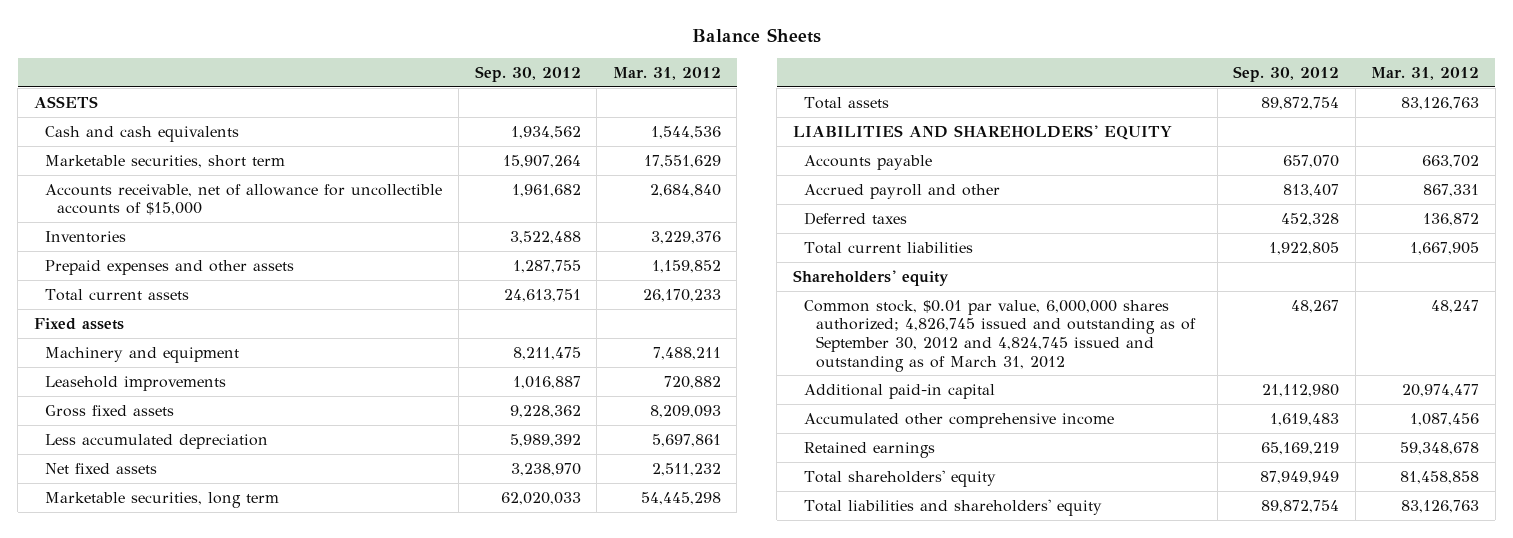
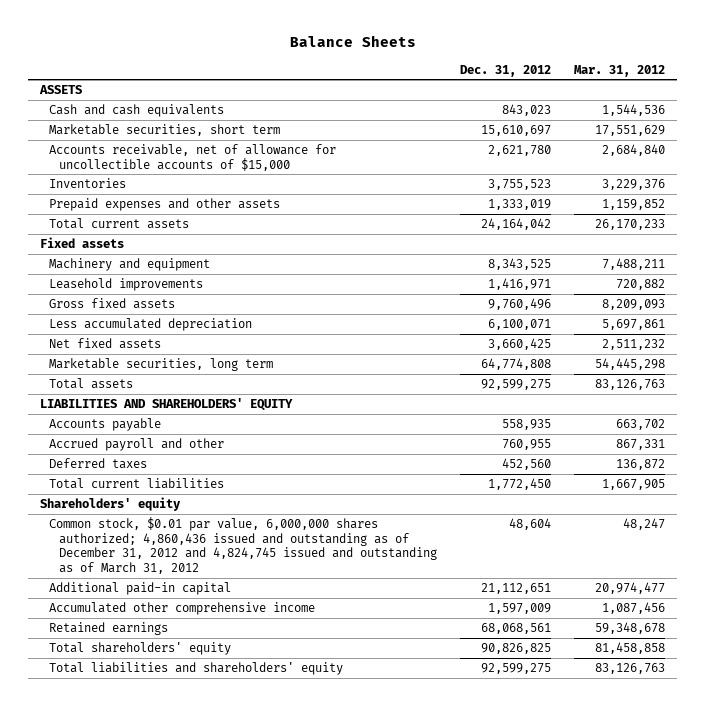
[474,66,581,83] Sep. 30, 2012 -> none
none -> [460,64,552,77] Dec. 31, 2012
[804,299,1196,372] Common stock, $0.01 par value, 6,000,000 shares authorized; 4,826,745 issued and outstanding as of September 30, 2012 and 4,824,745 issued and outstanding as of March 31, 2012 -> [49,517,437,575] Common stock, $0.01 par value, 6,000,000 shares authorized; 4,860,436 issued and outstanding as of December 31, 2012 and 4,824,745 issued and outstanding as of March 31, 2012

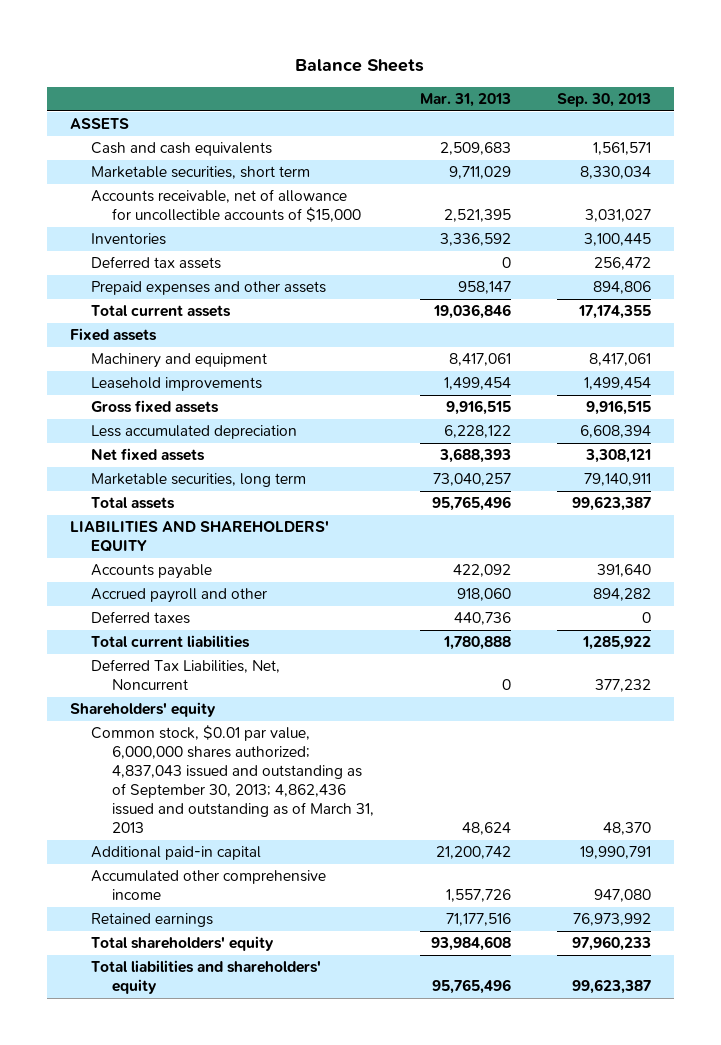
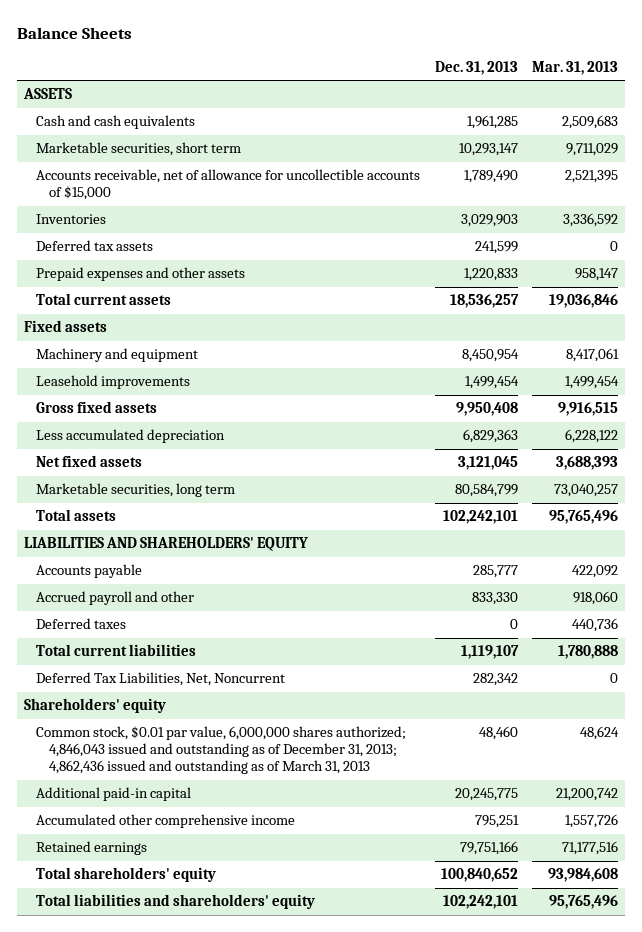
[556,92,651,107] Sep. 30, 2013 -> none
none -> [434,60,518,75] Dec. 31, 2013
[90,725,374,834] Common stock, $0.01 par value, 6,000,000 shares authorized; 4,837,043 issued and outstanding as of September 30, 2013; 4,862,436 issued and outstanding as of March 31, 2013 -> [36,726,407,775] Common stock, $0.01 par value, 6,000,000 shares authorized; 4,846,043 issued and outstanding as of December 31, 2013; 4,862,436 issued and outstanding as of March 31, 2013

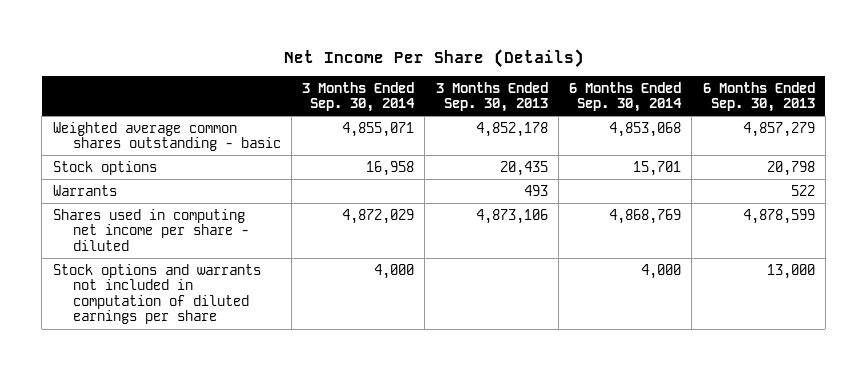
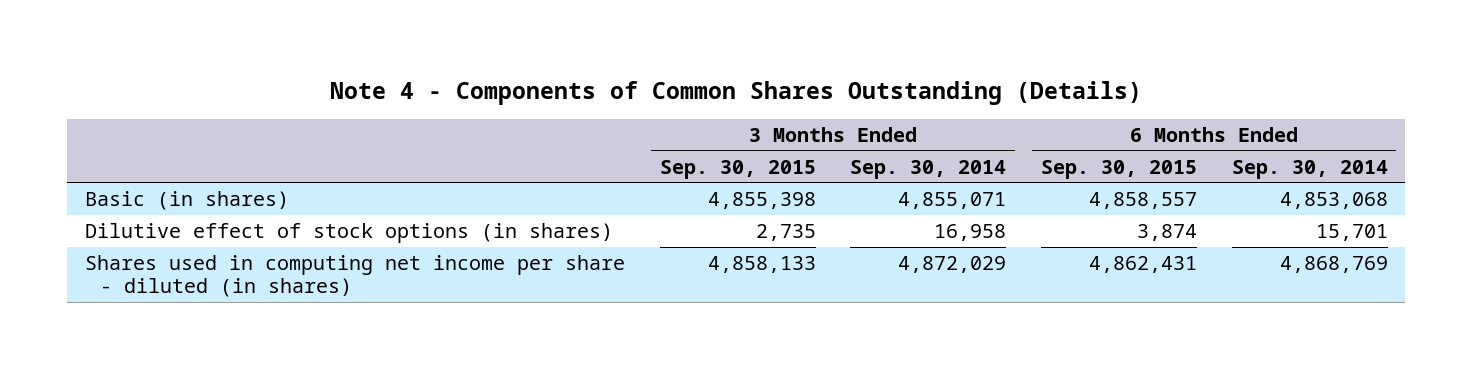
[283,48,584,68] Net Income Per Share (Details) -> [330,80,1143,105] Note 4 - Components of Common Shares Outstanding (Details)
[435,81,548,113] 3 Months Ended Sep. 30, 2013 -> none
[702,81,815,113] 6 Months Ended Sep. 30, 2013 -> none
none -> [659,159,816,179] Sep. 30, 2015
none -> [1041,159,1198,179] Sep. 30, 2015
[52,184,117,196] Warrants -> none
[52,263,261,325] Stock options and warrants not included in computation of diluted earnings per share -> none
[52,121,281,152] Weighted average common shares outstanding - basic -> [84,191,289,211] Basic (in shares)
[52,160,157,175] Stock options -> [84,223,613,244] Dilutive effect of stock options (in shares)
[52,208,249,251] Shares used in computing net income per share - diluted -> [84,255,625,298] Shares used in computing net income per share - diluted (in shares)

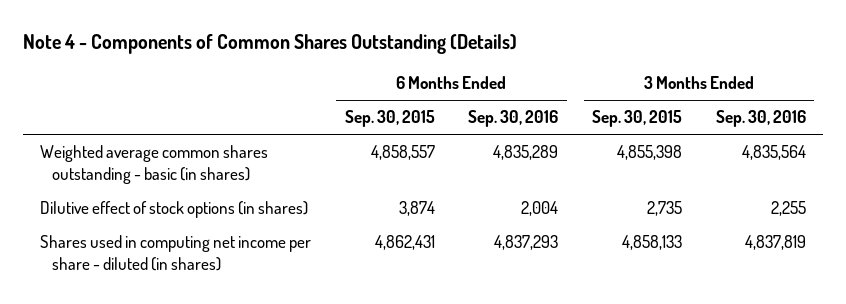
[850,159,1007,179] Sep. 30, 2014 -> none
[1231,159,1388,179] Sep. 30, 2014 -> none
none -> [468,110,559,128] Sep. 30, 2016
none -> [716,110,807,128] Sep. 30, 2016
[84,191,289,211] Basic (in shares) -> [39,145,268,185] Weighted average common shares outstanding - basic (in shares)

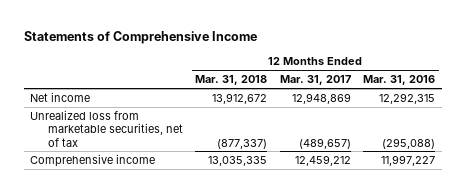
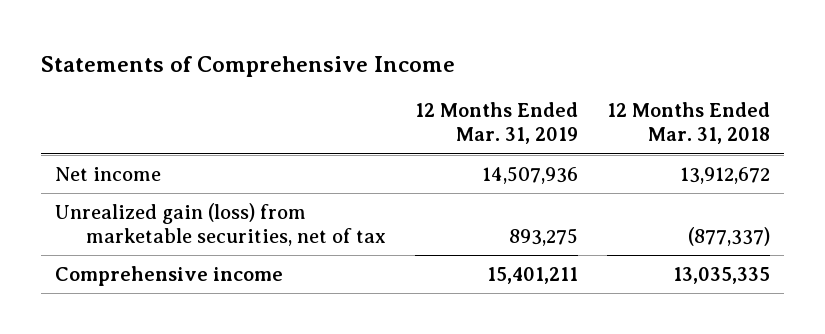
[279,75,351,86] Mar. 31, 2017 -> none
[363,75,436,86] Mar. 31, 2016 -> none
none -> [414,102,578,145] 12 Months Ended Mar. 31, 2019
[30,109,183,147] Unrealized loss from marketable securities, net of tax -> [55,202,386,247] Unrealized gain (loss) from marketable securities, net of tax

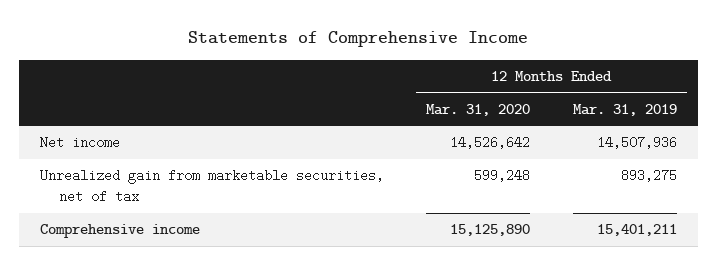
[606,102,770,145] 12 Months Ended Mar. 31, 2018 -> none
none -> [426,103,531,116] Mar. 31, 2020
[55,202,386,247] Unrealized gain (loss) from marketable securities, net of tax -> [39,169,384,204] Unrealized gain from marketable securities, net of tax

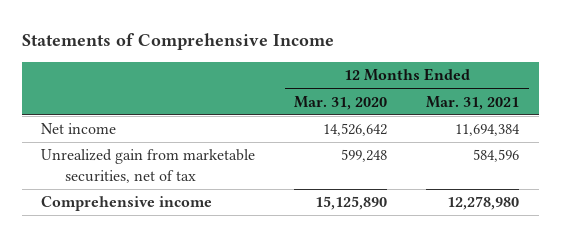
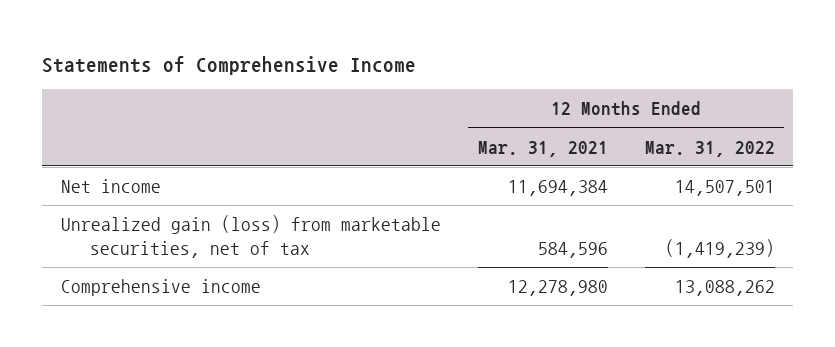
[294,95,388,110] Mar. 31, 2020 -> none
none -> [644,140,775,157] Mar. 31, 2022
[41,149,256,183] Unrealized gain from marketable securities, net of tax -> [60,215,441,258] Unrealized gain (loss) from marketable securities, net of tax

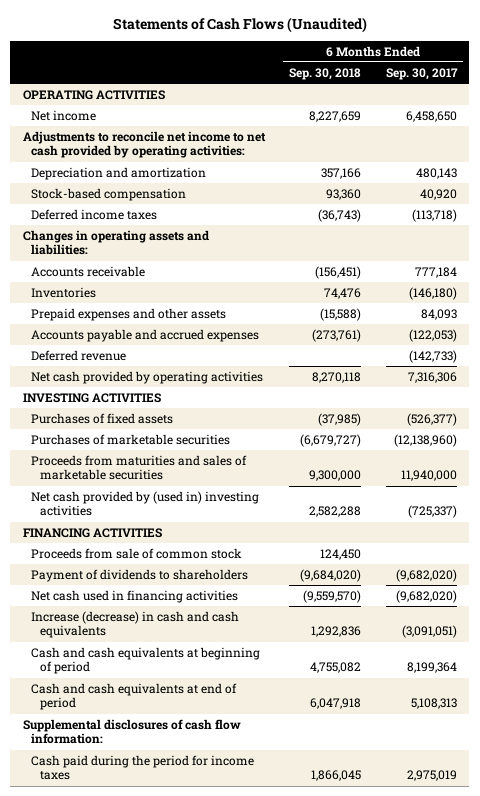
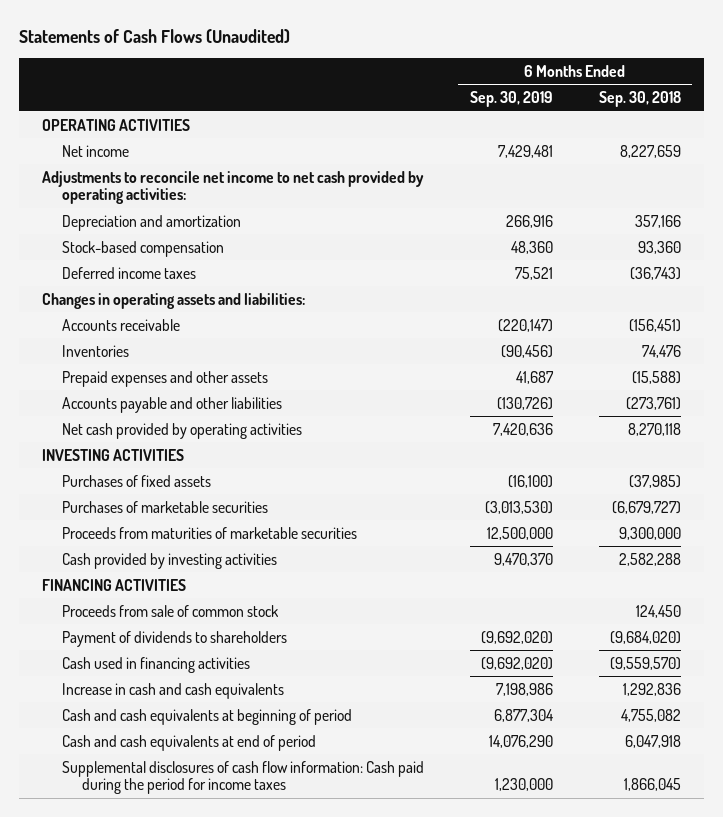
[386,67,459,80] Sep. 30, 2017 -> none
none -> [469,91,553,108] Sep. 30, 2019
[31,349,127,361] Deferred revenue -> none
[31,328,260,342] Accounts payable and accrued expenses -> [62,396,283,413] Accounts payable and other liabilities
[31,454,248,481] Proceeds from maturities and sales of marketable securities -> [62,526,358,539] Proceeds from maturities of marketable securities
[31,490,260,517] Net cash provided by (used in) investing activities -> [62,552,278,569] Cash provided by investing activities
[31,589,239,603] Net cash used in financing activities -> [62,656,251,673] Cash used in financing activities
[31,610,240,639] Increase (decrease) in cash and cash equivalents -> [62,682,285,699] Increase in cash and cash equivalents
[22,718,241,745] Supplemental disclosures of cash flow information: -> none
[31,754,255,781] Cash paid during the period for income taxes -> [62,760,425,795] Supplemental disclosures of cash flow information: Cash paid during the period for income taxes

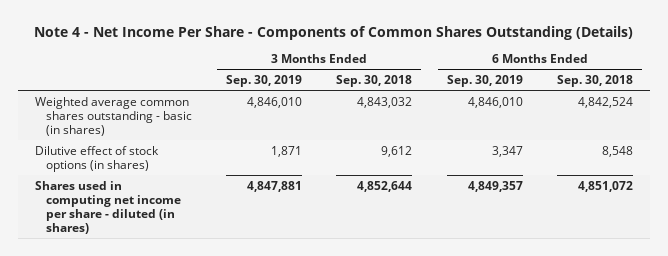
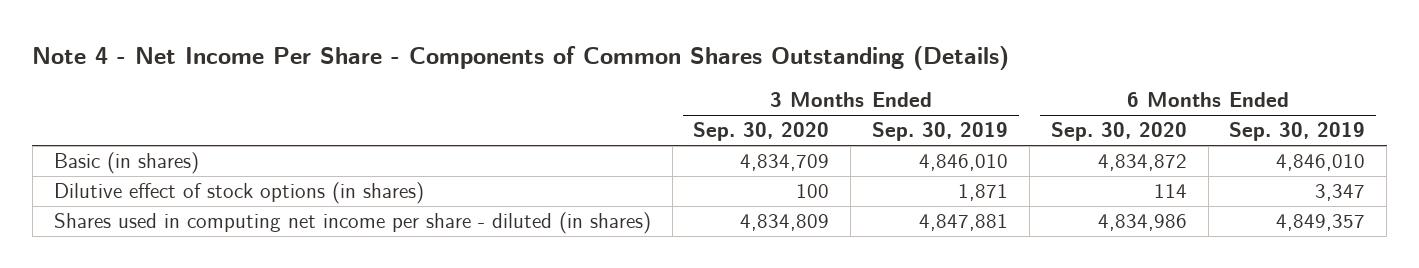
[336,74,413,87] Sep. 30, 2018 -> none
[556,74,633,87] Sep. 30, 2018 -> none
none -> [693,122,830,142] Sep. 30, 2020
none -> [1050,122,1187,142] Sep. 30, 2020
[35,96,192,136] Weighted average common shares outstanding - basic (in shares) -> [53,152,199,175] Basic (in shares)

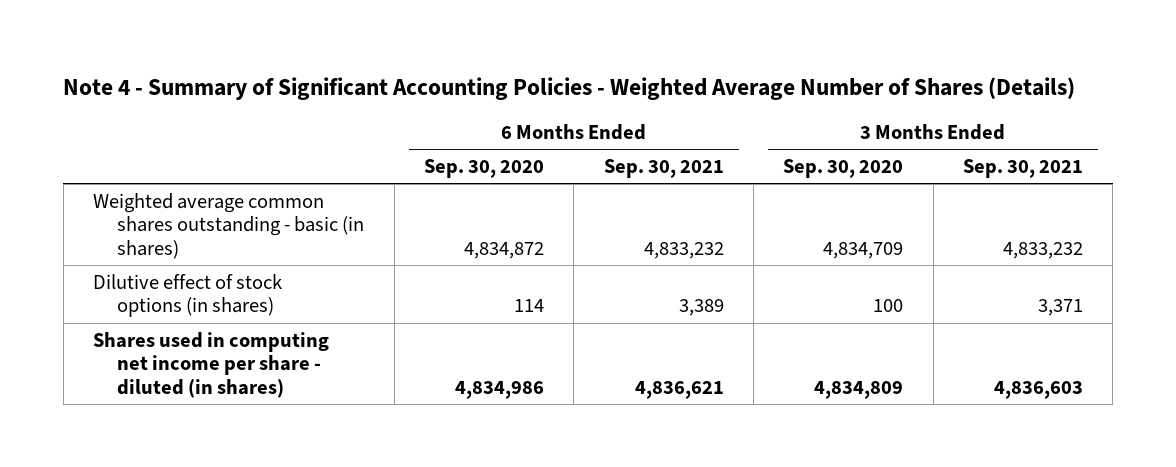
[32,46,1010,71] Note 4 - Net Income Per Share - Components of Common Shares Outstanding (Details) -> [63,76,1076,100] Note 4 - Summary of Significant Accounting Policies - Weighted Average Number of Shares (Details)
[872,122,1009,142] Sep. 30, 2019 -> none
[1229,122,1366,142] Sep. 30, 2019 -> none
none -> [603,158,724,178] Sep. 30, 2021
none -> [962,158,1083,178] Sep. 30, 2021
[53,152,199,175] Basic (in shares) -> [93,192,365,259] Weighted average common shares outstanding - basic (in shares)

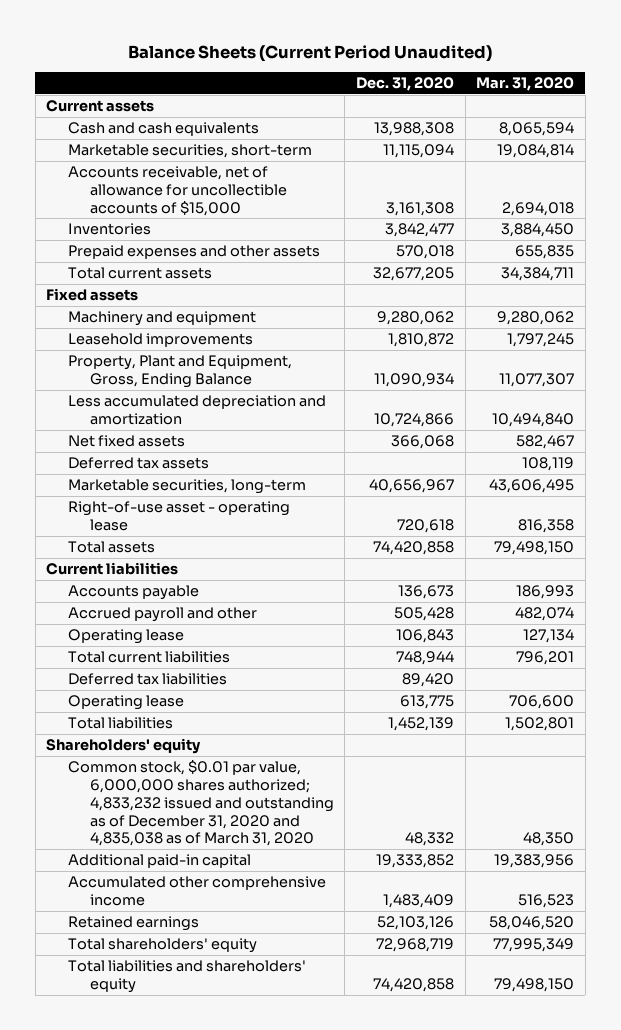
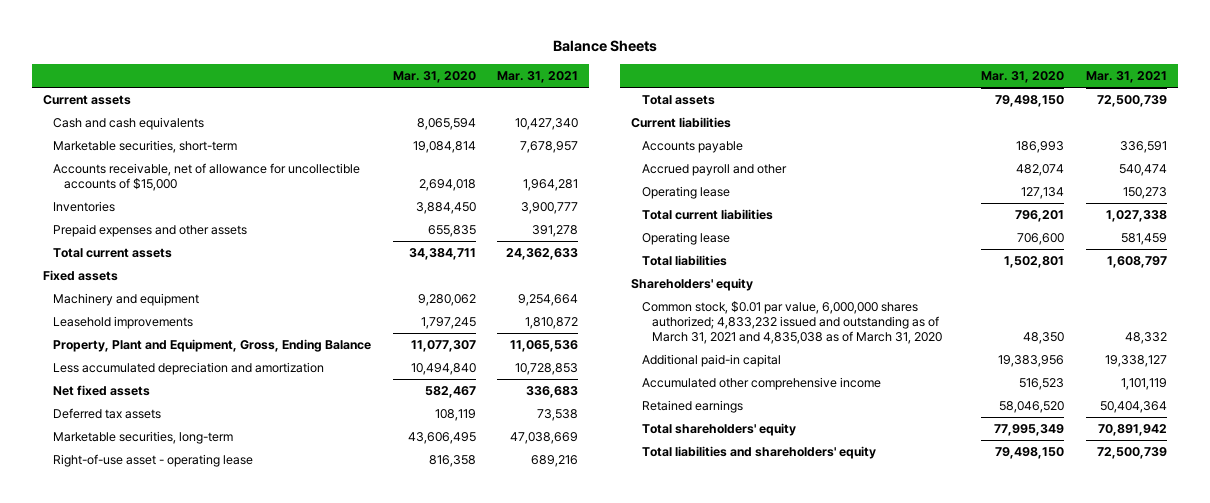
[128,44,493,62] Balance Sheets (Current Period Unaudited) -> [552,40,657,53] Balance Sheets
[355,77,454,92] Dec. 31, 2020 -> none
none -> [497,70,579,83] Mar. 31, 2021
[68,673,228,686] Deferred tax liabilities -> none
[68,760,334,847] Common stock, $0.01 par value, 6,000,000 shares authorized; 4,833,232 issued and outstanding as of December 31, 2020 and 4,835,038 as of March 31, 2020 -> [641,300,943,344] Common stock, $0.01 par value, 6,000,000 shares authorized; 4,833,232 issued and outstanding as of March 31, 2021 and 4,835,038 as of March 31, 2020

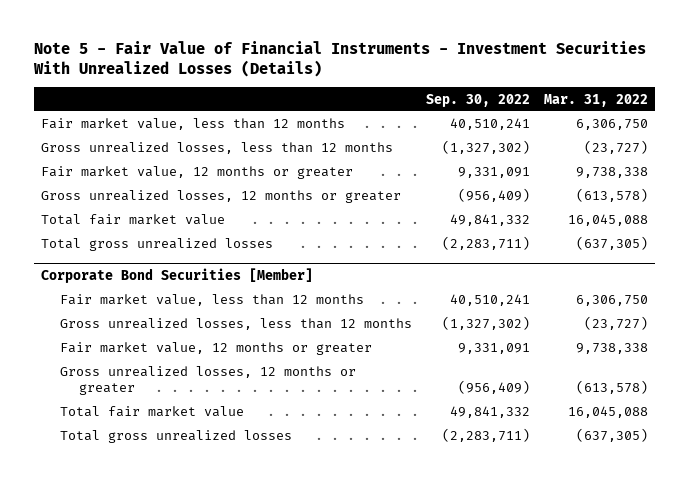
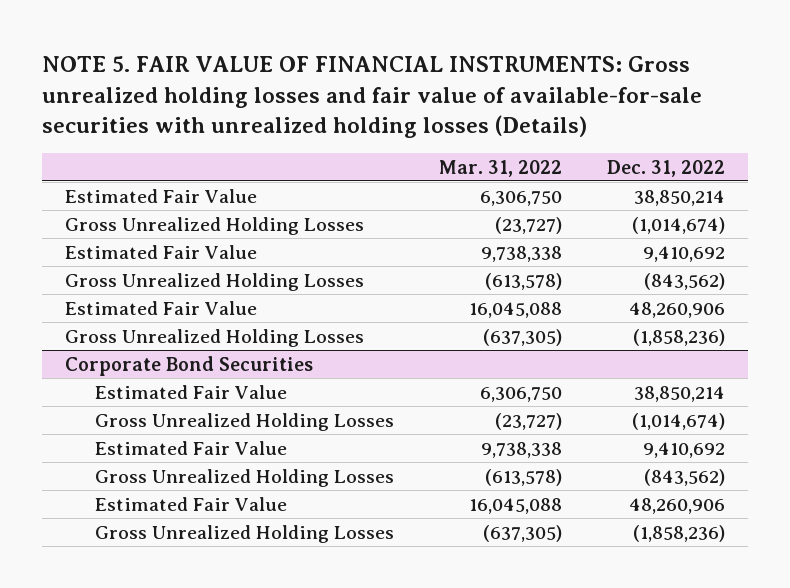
[33,41,647,78] Note 5 - Fair Value of Financial Instruments - Investment Securities With Unrealized Losses (Details) -> [42,56,703,139] NOTE 5. FAIR VALUE OF FINANCIAL INSTRUMENTS: Gross unrealized holding losses and fair value of available-for-sale securities with unrealized holding losses (Details)
[425,93,530,107] Sep. 30, 2022 -> none
none -> [607,159,726,177] Dec. 31, 2022
[41,118,346,131] Fair market value, less than 12 months -> [64,188,257,203] Estimated Fair Value
[41,142,394,155] Gross unrealized losses, less than 12 months -> [64,216,364,235] Gross Unrealized Holding Losses
[41,166,354,180] Fair market value, 12 months or greater -> [64,244,257,259] Estimated Fair Value
[41,190,402,204] Gross unrealized losses, 12 months or greater -> [64,272,364,291] Gross Unrealized Holding Losses
[41,214,226,226] Total fair market value -> [64,300,257,315] Estimated Fair Value
[41,238,274,252] Total gross unrealized losses -> [64,328,364,347] Gross Unrealized Holding Losses
[41,268,314,284] Corporate Bond Securities [Member] -> [64,355,313,376] Corporate Bond Securities
[59,294,364,307] Fair market value, less than 12 months -> [94,384,287,399] Estimated Fair Value
[59,318,412,331] Gross unrealized losses, less than 12 months -> [94,412,394,431] Gross Unrealized Holding Losses
[59,342,372,356] Fair market value, 12 months or greater -> [94,440,287,455] Estimated Fair Value
[59,366,356,396] Gross unrealized losses, 12 months or greater -> [94,468,394,487] Gross Unrealized Holding Losses
[59,406,244,418] Total fair market value -> [94,496,287,511] Estimated Fair Value
[59,430,292,444] Total gross unrealized losses -> [94,524,394,543] Gross Unrealized Holding Losses

